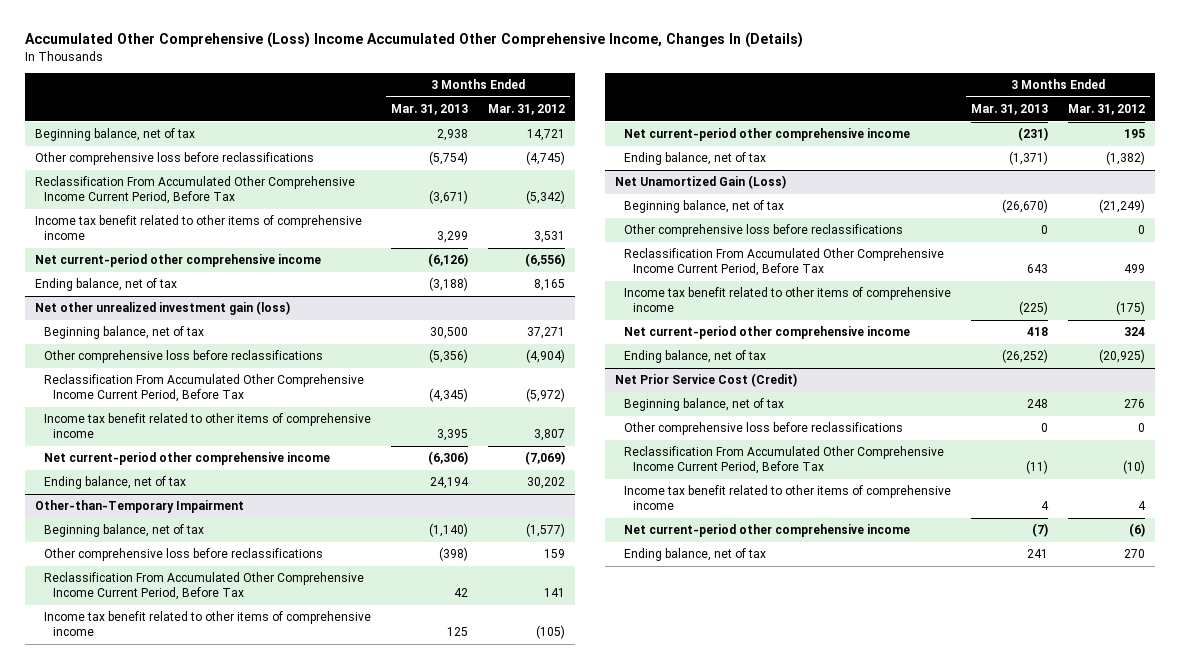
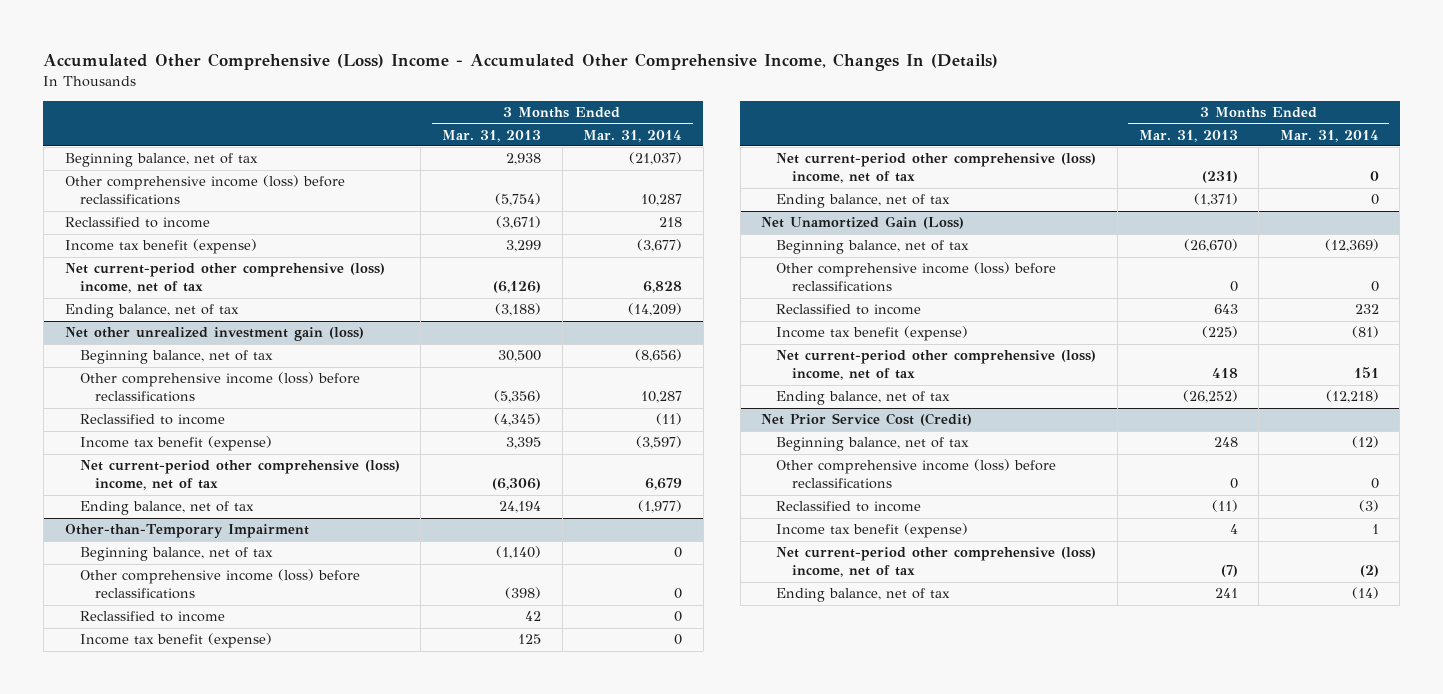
[25,32,804,49] Accumulated Other Comprehensive (Loss) Income Accumulated Other Comprehensive Income, Changes In (Details) -> [43,53,999,72] Accumulated Other Comprehensive (Loss) Income - Accumulated Other Comprehensive Income, Changes In (Details)
[487,104,565,116] Mar. 31, 2012 -> none
none -> [583,129,683,142] Mar. 31, 2014
[35,152,315,166] Other comprehensive loss before reclassifications -> [64,175,345,206] Other comprehensive income (loss) before reclassifications
[35,176,356,205] Reclassification From Accumulated Other Comprehensive Income Current Period, Before Tax -> [64,217,210,229] Reclassified to income
[35,215,363,241] Income tax benefit related to other items of comprehensive income -> [64,239,257,255] Income tax benefit (expense)
[35,254,322,268] Net current-period other comprehensive income -> [64,263,385,294] Net current-period other comprehensive (loss) income, net of tax
[44,350,324,364] Other comprehensive loss before reclassifications -> [79,372,360,403] Other comprehensive income (loss) before reclassifications
[44,374,365,403] Reclassification From Accumulated Other Comprehensive Income Current Period, Before Tax -> [79,414,225,426] Reclassified to income
[44,413,372,439] Income tax benefit related to other items of comprehensive income -> [79,436,272,452] Income tax benefit (expense)
[44,452,331,466] Net current-period other comprehensive income -> [79,460,400,491] Net current-period other comprehensive (loss) income, net of tax
[44,572,365,601] Reclassification From Accumulated Other Comprehensive Income Current Period, Before Tax -> none
[44,548,324,562] Other comprehensive loss before reclassifications -> [79,569,360,600] Other comprehensive income (loss) before reclassifications
none -> [79,611,225,623] Reclassified to income
[44,611,372,637] Income tax benefit related to other items of comprehensive income -> [79,633,272,649] Income tax benefit (expense)
[624,128,911,142] Net current-period other comprehensive income -> [776,153,1097,184] Net current-period other comprehensive (loss) income, net of tax
[624,224,904,238] Other comprehensive loss before reclassifications -> [776,262,1057,293] Other comprehensive income (loss) before reclassifications
[624,248,945,277] Reclassification From Accumulated Other Comprehensive Income Current Period, Before Tax -> [776,304,922,316] Reclassified to income
[624,287,952,313] Income tax benefit related to other items of comprehensive income -> [776,326,969,342] Income tax benefit (expense)
[624,326,911,340] Net current-period other comprehensive income -> [776,350,1097,381] Net current-period other comprehensive (loss) income, net of tax
[624,446,945,475] Reclassification From Accumulated Other Comprehensive Income Current Period, Before Tax -> none
[624,422,904,436] Other comprehensive loss before reclassifications -> [776,459,1057,490] Other comprehensive income (loss) before reclassifications
none -> [776,501,922,513] Reclassified to income
[624,485,952,511] Income tax benefit related to other items of comprehensive income -> [776,523,969,539] Income tax benefit (expense)
[624,524,911,538] Net current-period other comprehensive income -> [776,547,1097,578] Net current-period other comprehensive (loss) income, net of tax

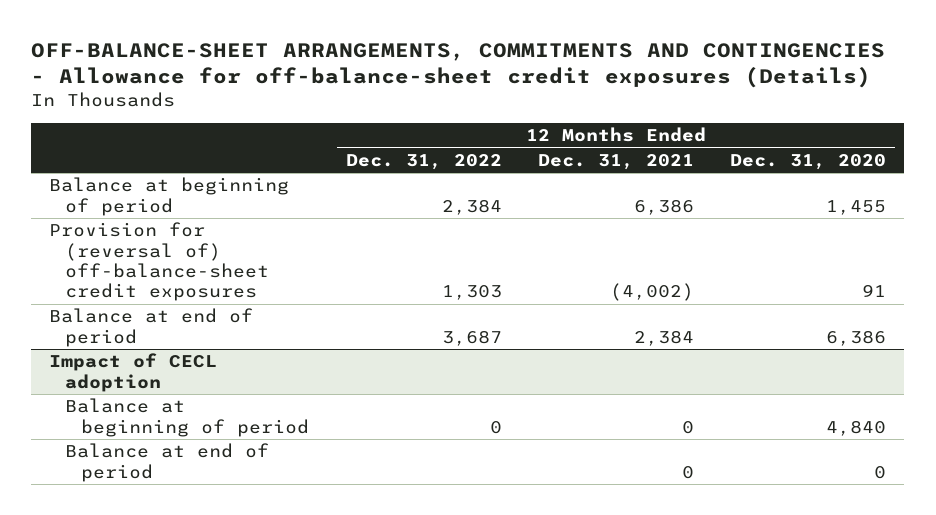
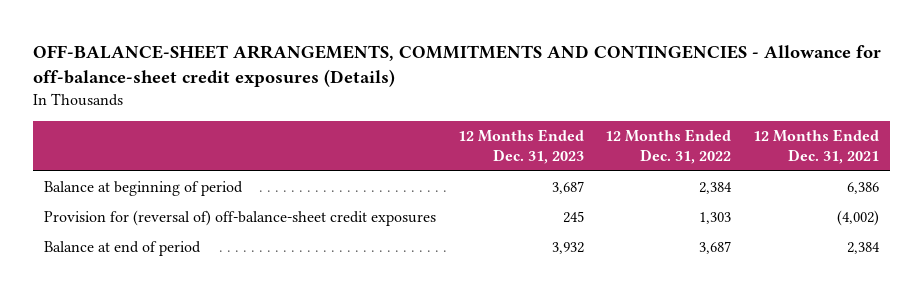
[730,153,887,170] Dec. 31, 2020 -> none
none -> [457,129,584,164] 12 Months Ended Dec. 31, 2023
[49,353,218,392] Impact of CECL adoption -> none
[65,398,310,437] Balance at beginning of period -> none
[65,443,270,482] Balance at end of period -> none

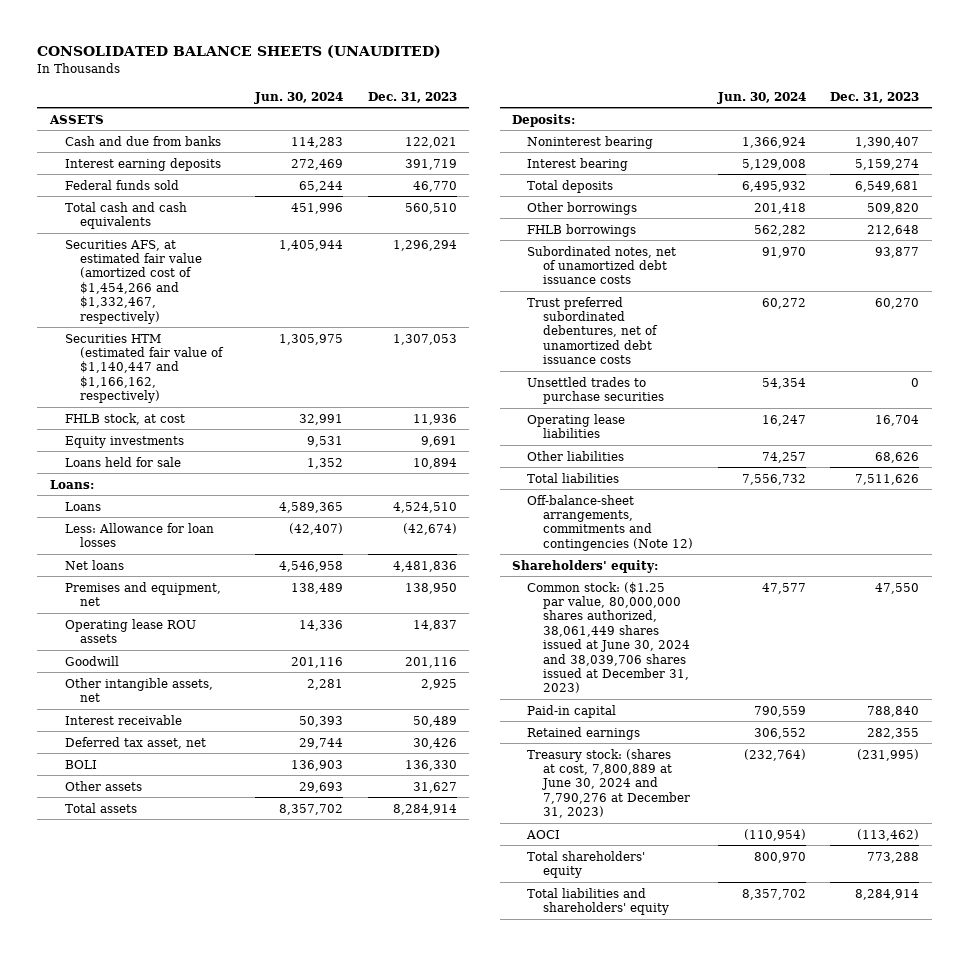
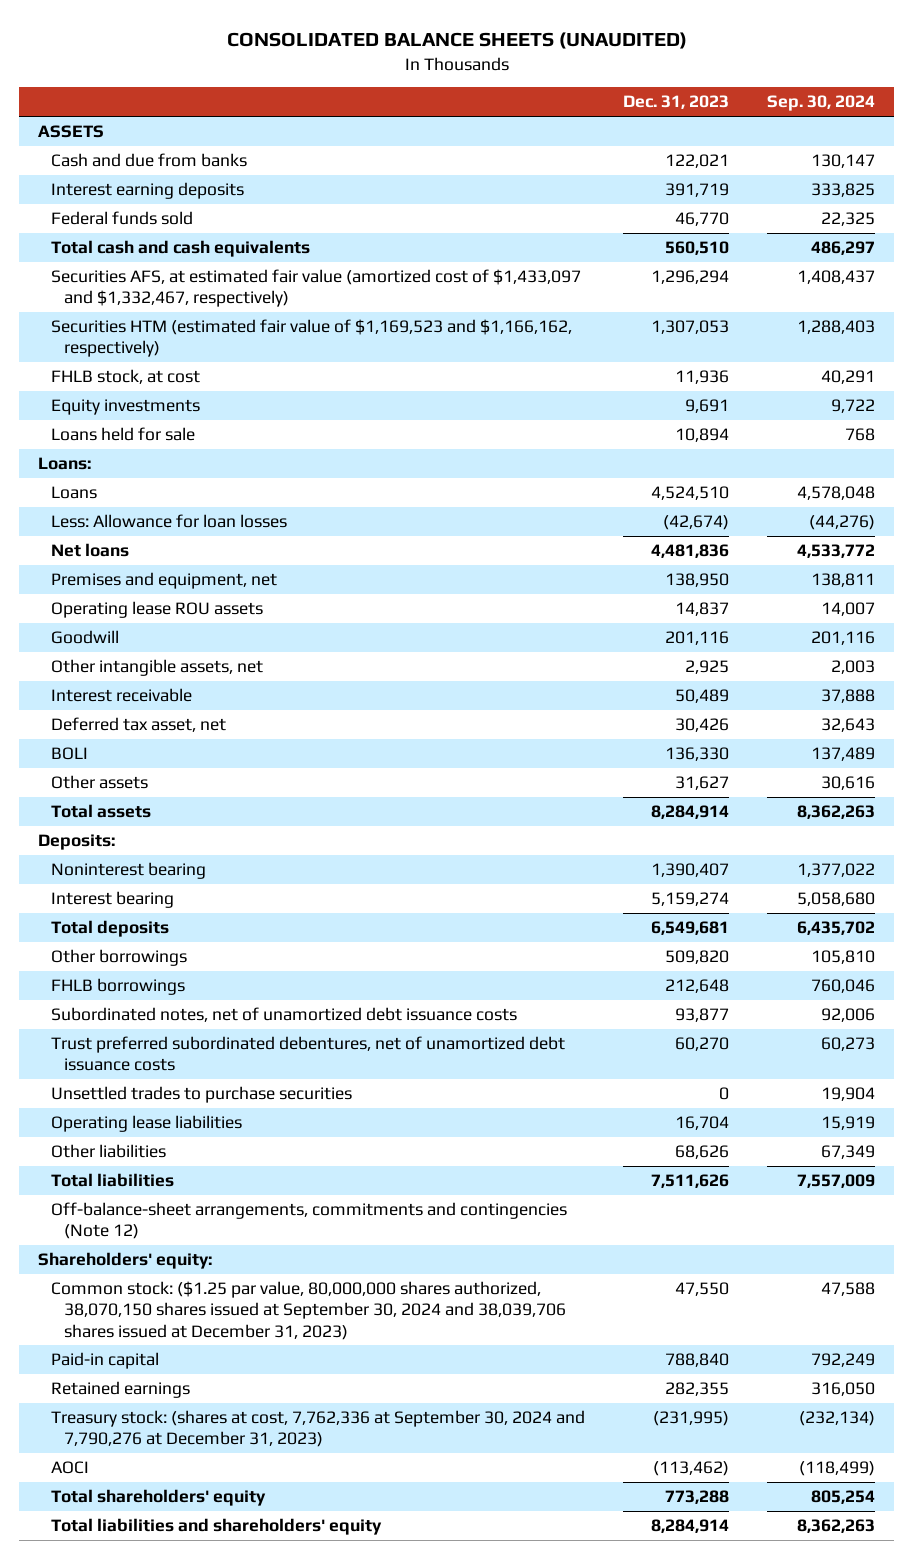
[254,91,344,104] Jun. 30, 2024 -> none
none -> [767,95,876,112] Sep. 30, 2024
[65,239,203,324] Securities AFS, at estimated fair value (amortized cost of $1,454,266 and $1,332,467, respectively) -> [51,269,582,308] Securities AFS, at estimated fair value (amortized cost of $1,433,097 and $1,332,467, respectively)
[65,333,225,404] Securities HTM (estimated fair value of $1,140,447 and $1,166,162, respectively) -> [51,319,573,358] Securities HTM (estimated fair value of $1,169,523 and $1,166,162, respectively)
[527,581,690,694] Common stock: ($1.25 par value, 80,000,000 shares authorized, 38,061,449 shares issued at June 30, 2024 and 38,039,706 shares issued at December 31, 2023) -> [51,1281,567,1340] Common stock: ($1.25 par value, 80,000,000 shares authorized, 38,070,150 shares issued at September 30, 2024 and 38,039,706 shares issued at December 31, 2023)
[527,748,690,819] Treasury stock: (shares at cost, 7,800,889 at June 30, 2024 and 7,790,276 at December 31, 2023) -> [51,1410,586,1448] Treasury stock: (shares at cost, 7,762,336 at September 30, 2024 and 7,790,276 at December 31, 2023)

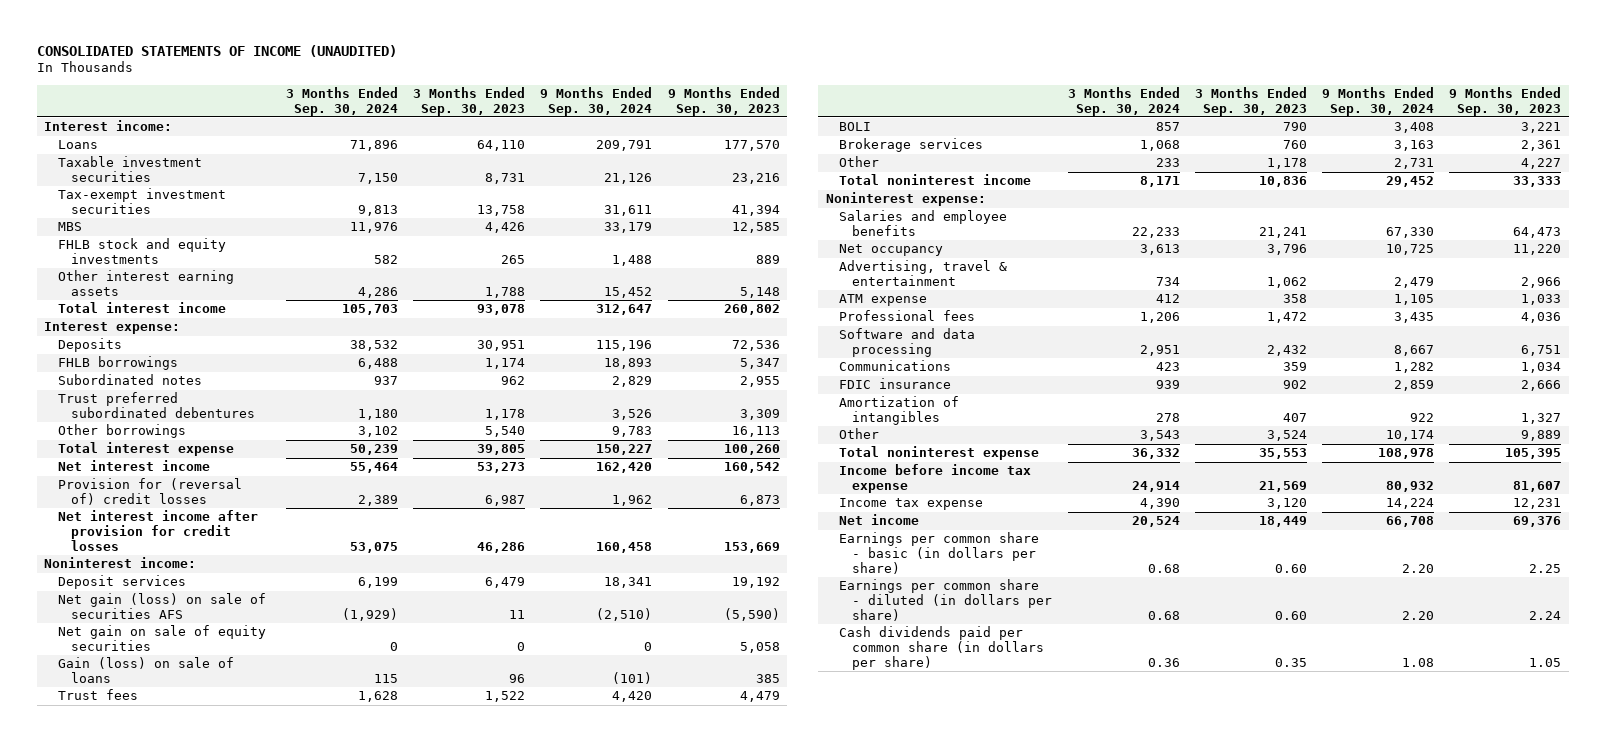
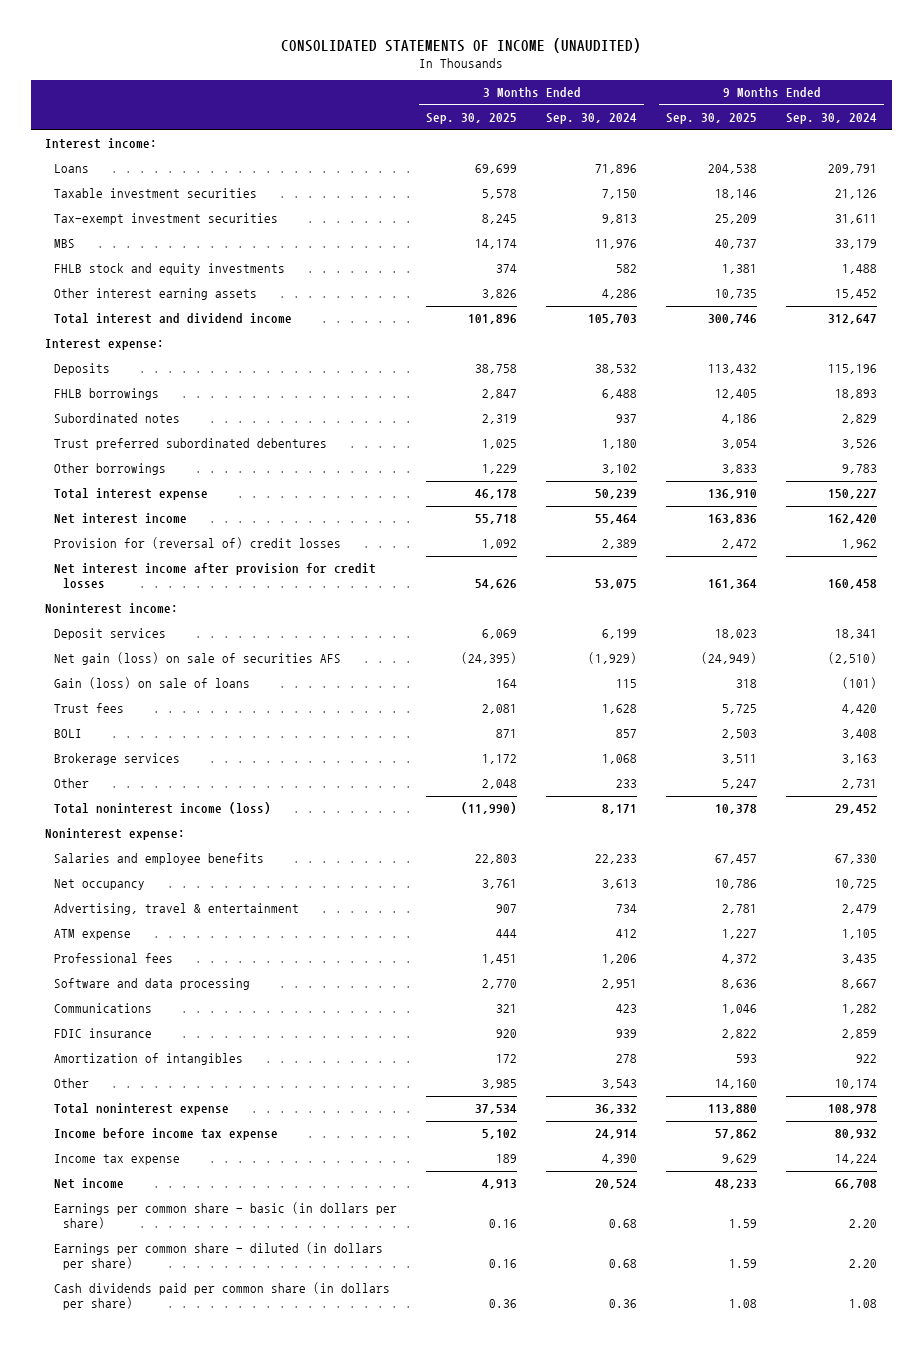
[413,86,526,116] 3 Months Ended Sep. 30, 2023 -> none
[667,86,780,116] 9 Months Ended Sep. 30, 2023 -> none
none -> [426,113,518,125] Sep. 30, 2025
none -> [666,113,758,125] Sep. 30, 2025
[57,302,226,314] Total interest income -> [54,313,293,325] Total interest and dividend income
[57,625,266,651] Net gain on sale of equity securities -> none
[838,174,1031,186] Total noninterest income -> [54,802,272,815] Total noninterest income (loss)

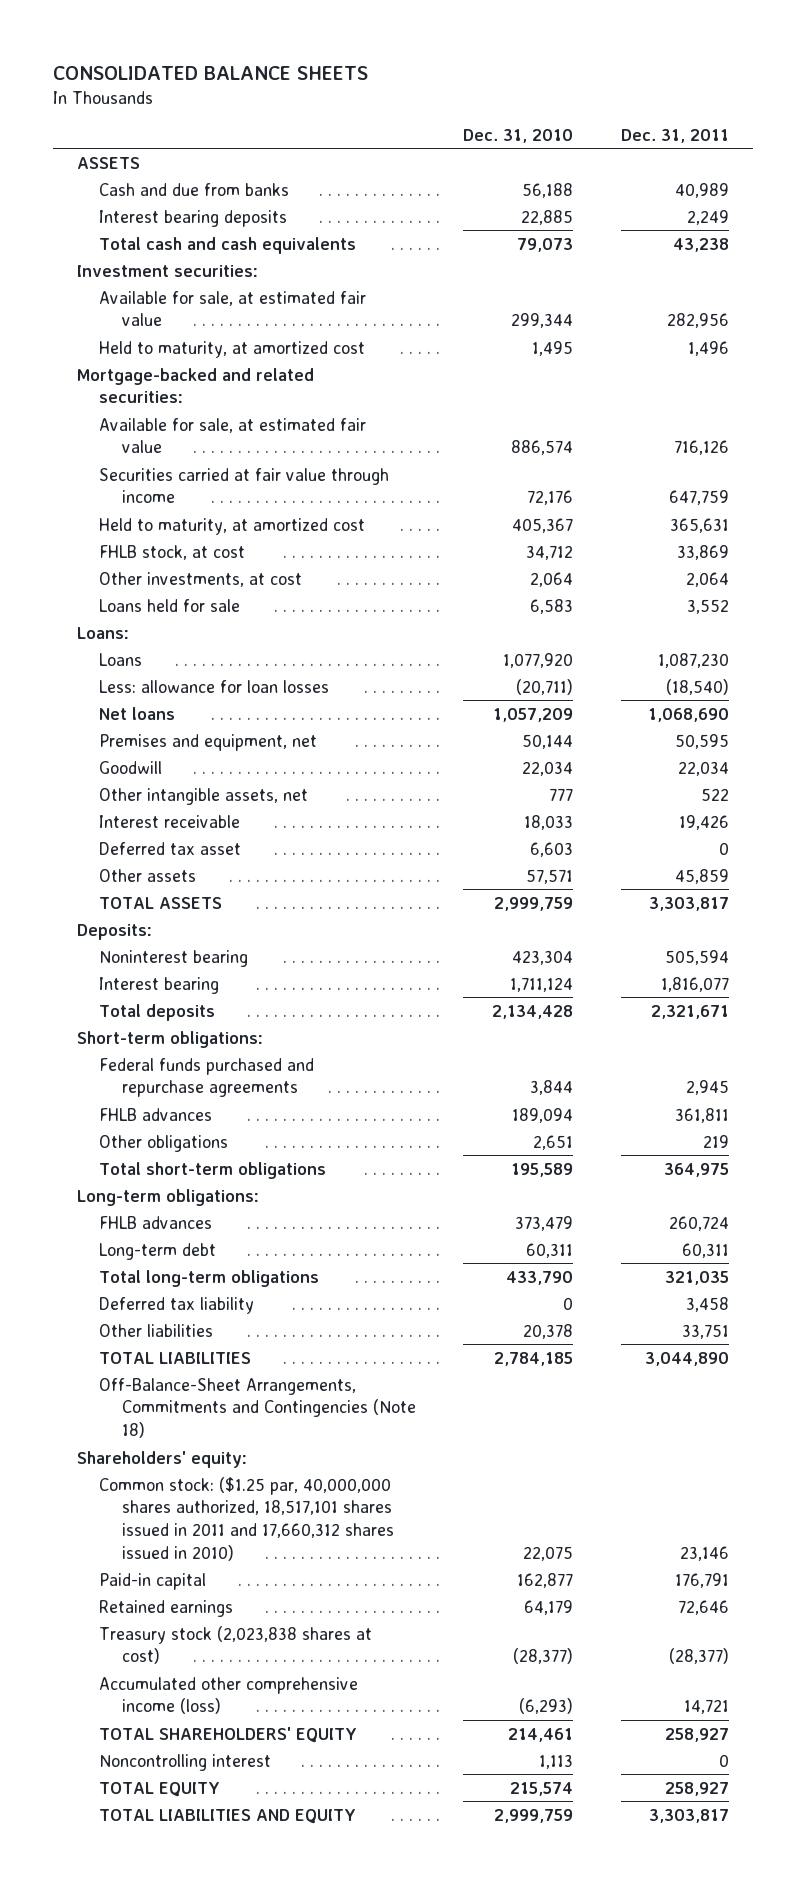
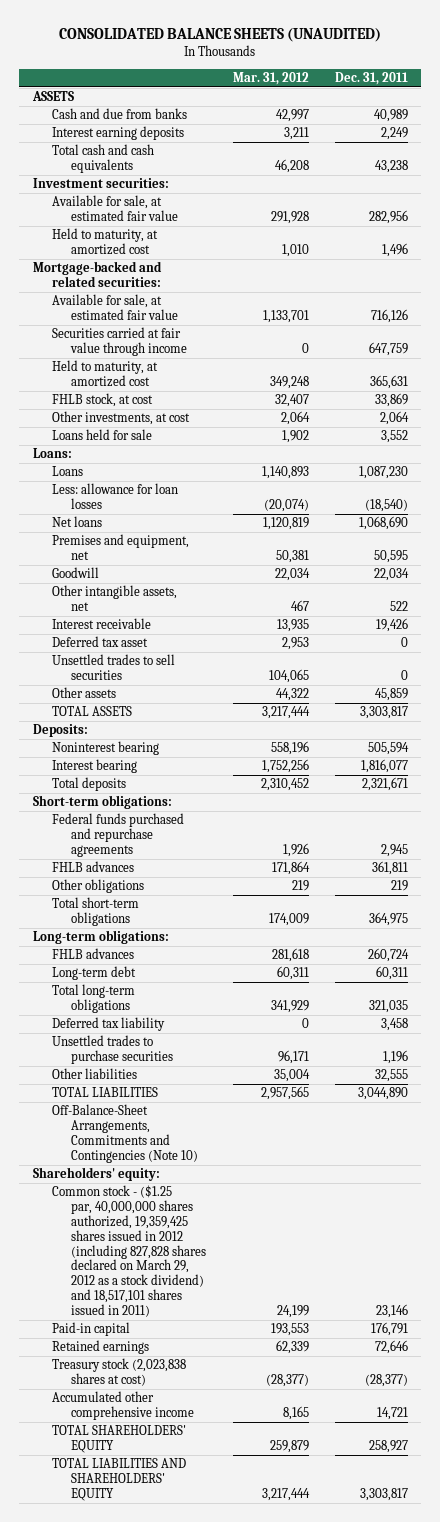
[52,65,368,80] CONSOLIDATED BALANCE SHEETS -> [59,28,382,43] CONSOLIDATED BALANCE SHEETS (UNAUDITED)
[463,128,574,143] Dec. 31, 2010 -> none
none -> [232,72,309,86] Mar. 31, 2012
[99,209,288,227] Interest bearing deposits -> [51,126,184,141] Interest earning deposits
none -> [51,654,175,681] Unsettled trades to sell securities
none -> [51,1035,174,1065] Unsettled trades to purchase securities
[682,1323,730,1339] 33,751 -> [374,1069,408,1083] 32,555
[99,1377,416,1438] Off-Balance-Sheet Arrangements, Commitments and Contingencies (Note 18) -> [51,1104,199,1163] Off-Balance-Sheet Arrangements, Commitments and Contingencies (Note 10)
[99,1476,394,1561] Common stock: ($1.25 par, 40,000,000 shares authorized, 18,517,101 shares issued in 2011 and 17,660,312 shares issued in 2010) -> [51,1185,207,1317] Common stock - ($1.25 par, 40,000,000 shares authorized, 19,359,425 shares issued in 2012 (including 827,828 shares declared on March 29, 2012 as a stock dividend) and 18,517,101 shares issued in 2011)
[99,1676,359,1715] Accumulated other comprehensive income (loss) -> [51,1391,195,1421] Accumulated other comprehensive income
[99,1753,272,1771] Noncontrolling interest -> none
[99,1781,221,1797] TOTAL EQUITY -> none
[99,1808,357,1824] TOTAL LIABILITIES AND EQUITY -> [51,1458,186,1501] TOTAL LIABILITIES AND SHAREHOLDERS' EQUITY

